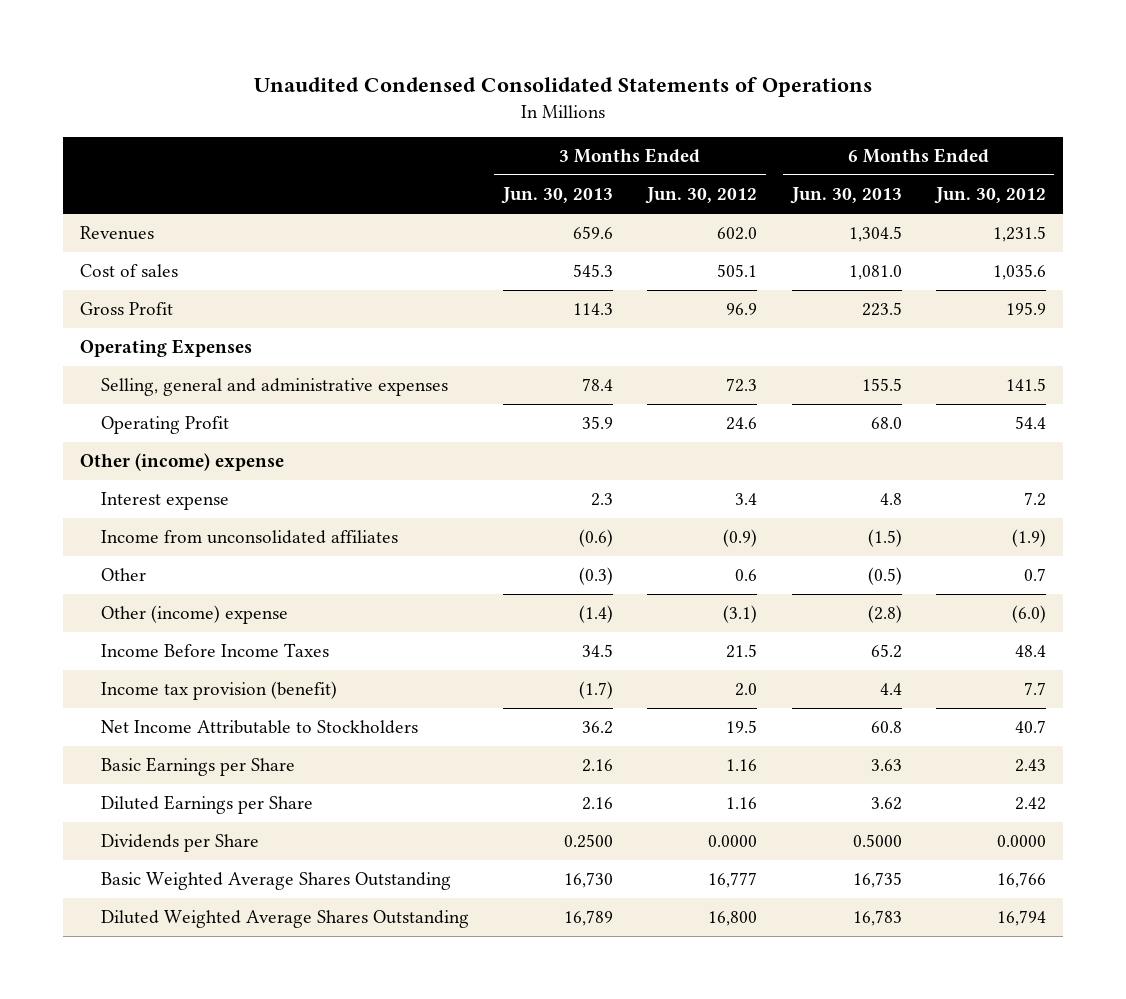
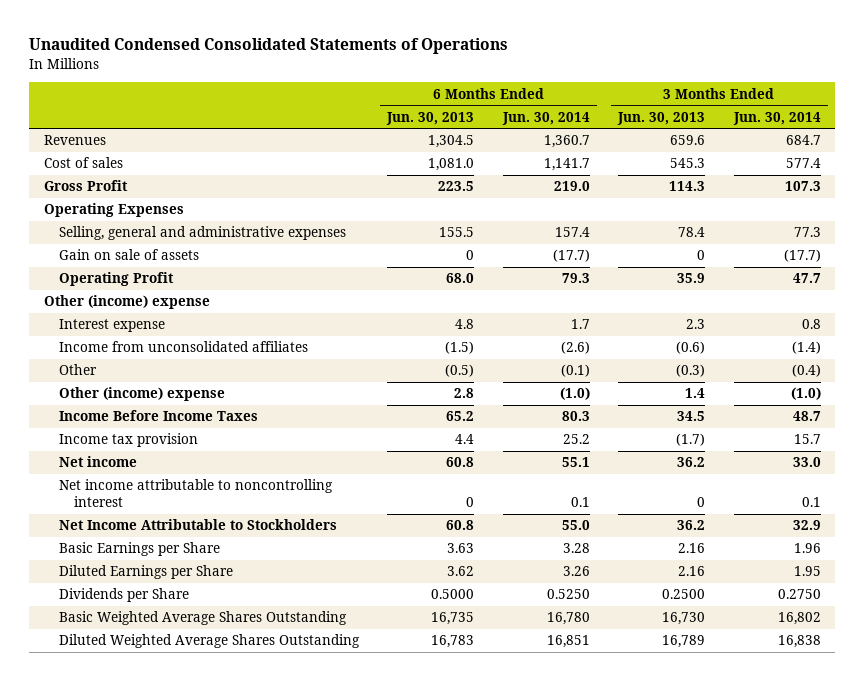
[645,187,758,205] Jun. 30, 2012 -> none
[933,187,1046,205] Jun. 30, 2012 -> none
none -> [501,111,590,125] Jun. 30, 2014
none -> [732,111,821,125] Jun. 30, 2014
none -> [58,249,199,261] Gain on sale of assets
[579,605,614,624] (1.4) -> [685,388,706,399] 1.4
[867,605,902,624] (2.8) -> [454,388,475,399] 2.8
[100,681,337,701] Income tax provision (benefit) -> [58,433,198,448] Income tax provision
none -> [58,456,137,468] Net income
none -> [58,479,333,508] Net income attributable to noncontrolling interest

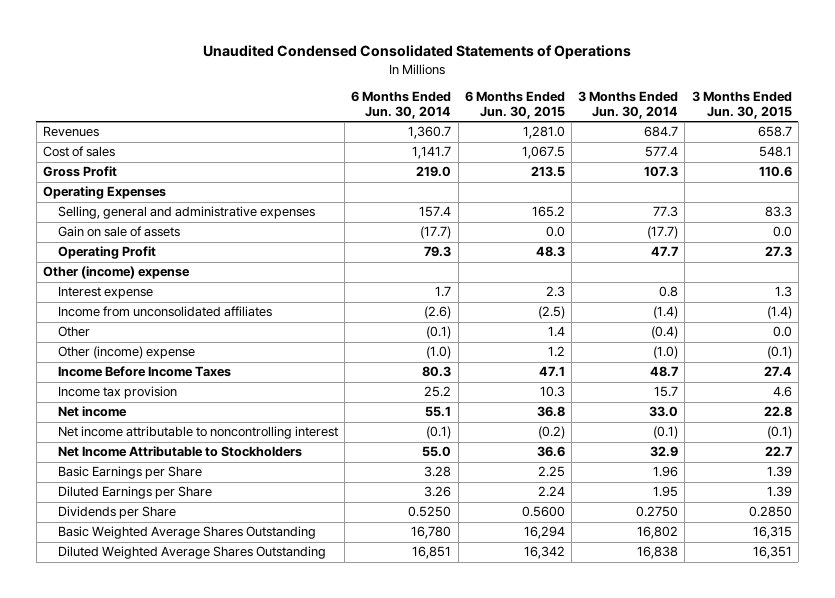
[386,111,475,125] Jun. 30, 2013 -> none
[617,111,706,125] Jun. 30, 2013 -> none
none -> [464,90,565,119] 6 Months Ended Jun. 30, 2015
none -> [691,90,792,119] 3 Months Ended Jun. 30, 2015
[570,497,590,508] 0.1 -> [426,426,452,440] (0.1)
[801,497,821,508] 0.1 -> [653,426,679,440] (0.1)

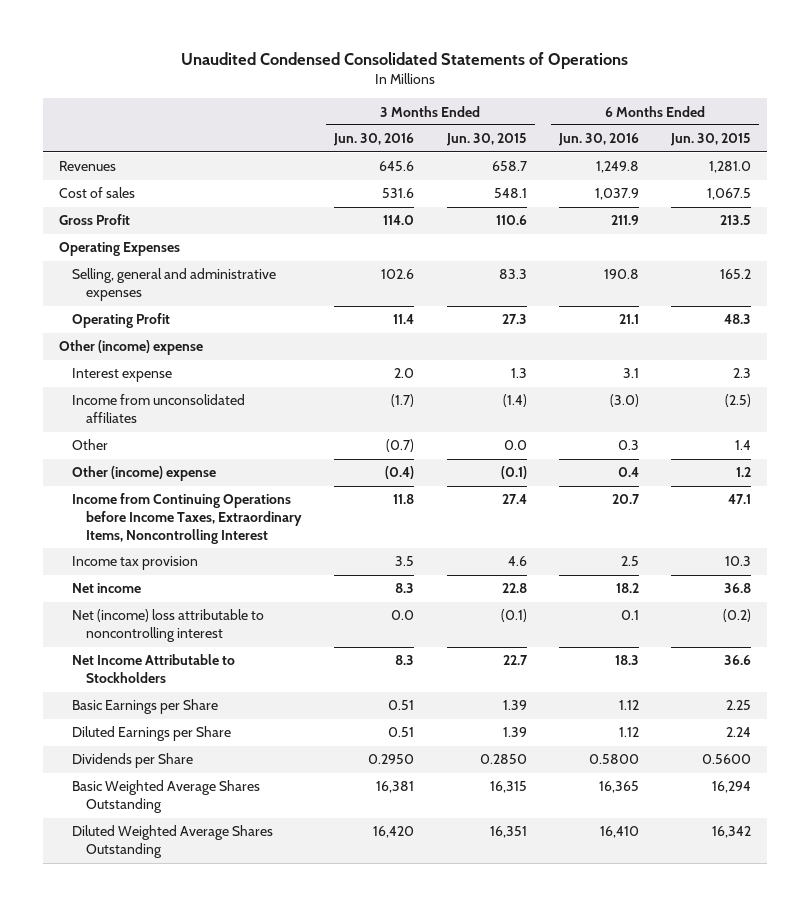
[351,90,452,119] 6 Months Ended Jun. 30, 2014 -> none
[578,90,679,119] 3 Months Ended Jun. 30, 2014 -> none
none -> [333,133,415,147] Jun. 30, 2016
none -> [557,133,639,147] Jun. 30, 2016
[57,226,180,238] Gain on sale of assets -> none
[57,366,231,378] Income Before Income Taxes -> [72,493,303,544] Income from Continuing Operations before Income Taxes, Extraordinary Items, Noncontrolling Interest
[57,426,338,440] Net income attributable to noncontrolling interest -> [72,609,265,643] Net (income) loss attributable to noncontrolling interest

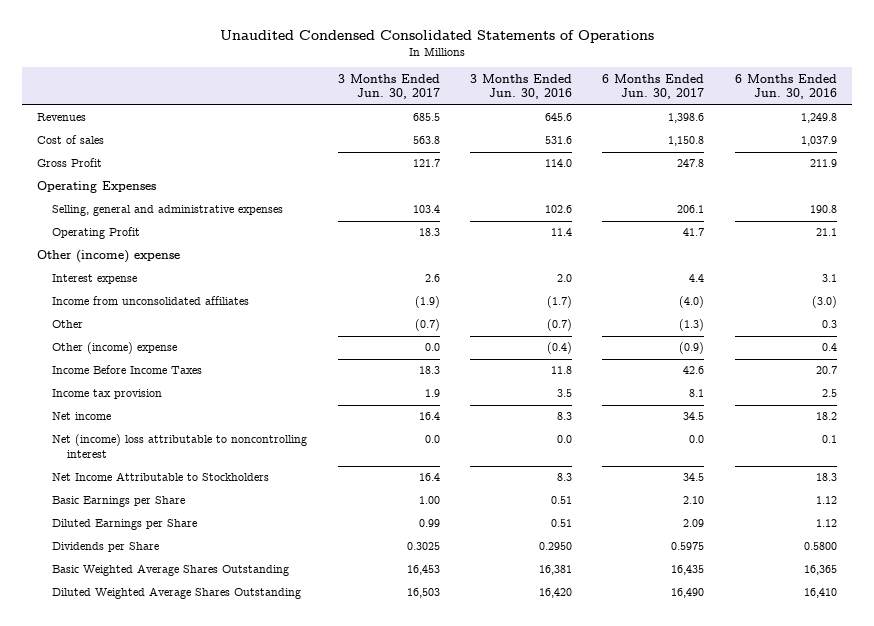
[445,133,527,147] Jun. 30, 2015 -> none
[670,133,752,147] Jun. 30, 2015 -> none
none -> [337,73,440,100] 3 Months Ended Jun. 30, 2017
none -> [602,73,705,100] 6 Months Ended Jun. 30, 2017
[72,493,303,544] Income from Continuing Operations before Income Taxes, Extraordinary Items, Noncontrolling Interest -> [52,365,203,375] Income Before Income Taxes

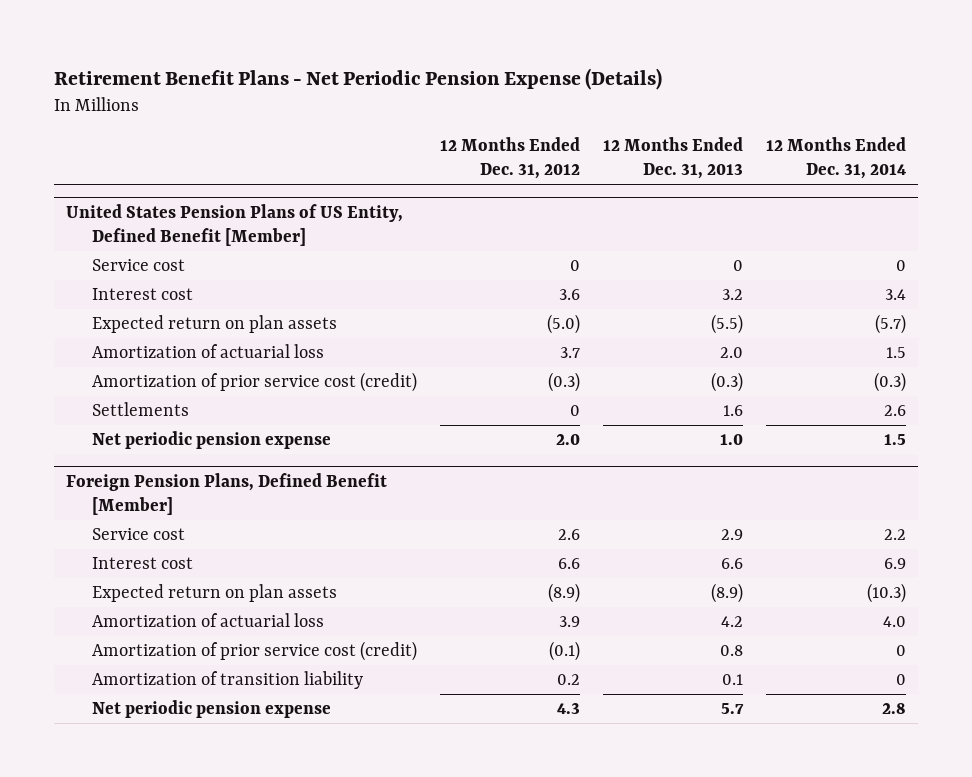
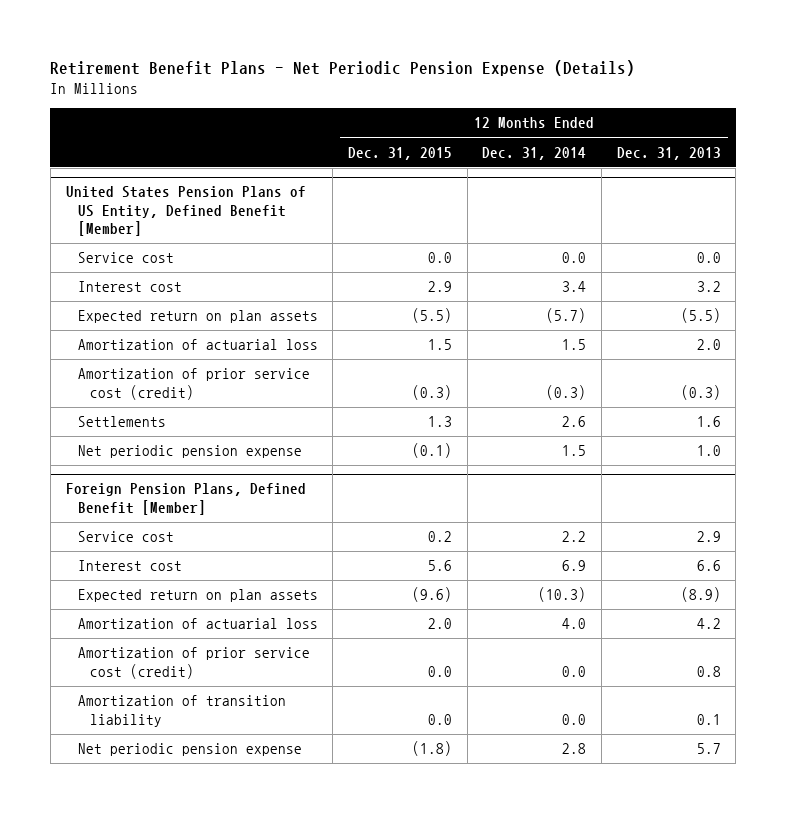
[440,136,581,180] 12 Months Ended Dec. 31, 2012 -> none
none -> [347,146,452,160] Dec. 31, 2015
[733,260,744,272] 0 -> [696,252,721,264] 0.0
[896,260,907,272] 0 -> [562,252,587,264] 0.0
[896,645,907,657] 0 -> [562,665,587,677] 0.0
[896,674,907,686] 0 -> [562,713,587,725] 0.0

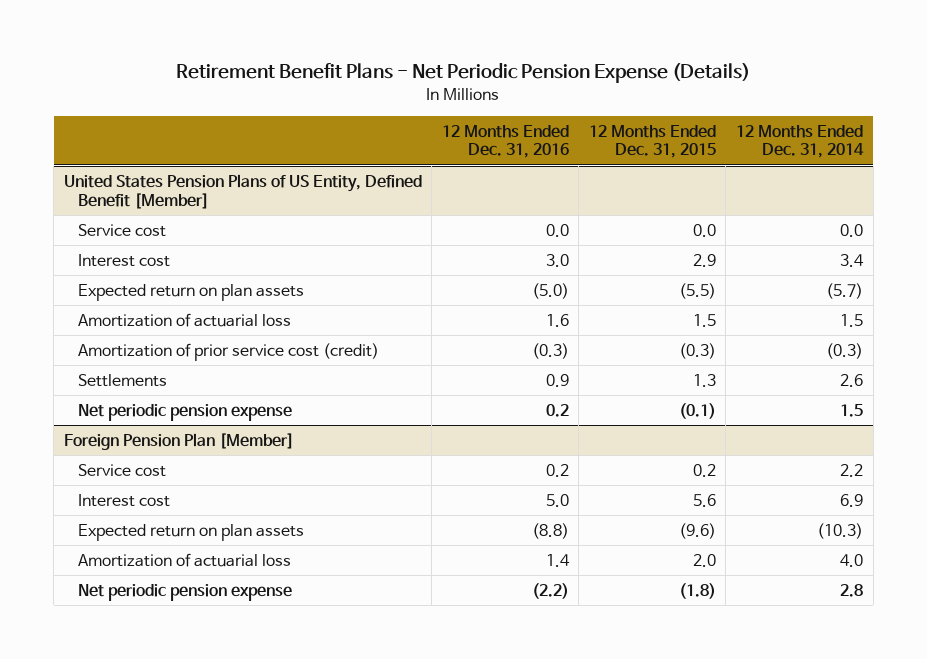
[616,146,721,160] Dec. 31, 2013 -> none
none -> [441,124,569,159] 12 Months Ended Dec. 31, 2016
[65,483,306,515] Foreign Pension Plans, Defined Benefit [Member] -> [63,432,294,450] Foreign Pension Plan [Member]
[77,647,310,679] Amortization of prior service cost (credit) -> none
[77,695,286,727] Amortization of transition liability -> none

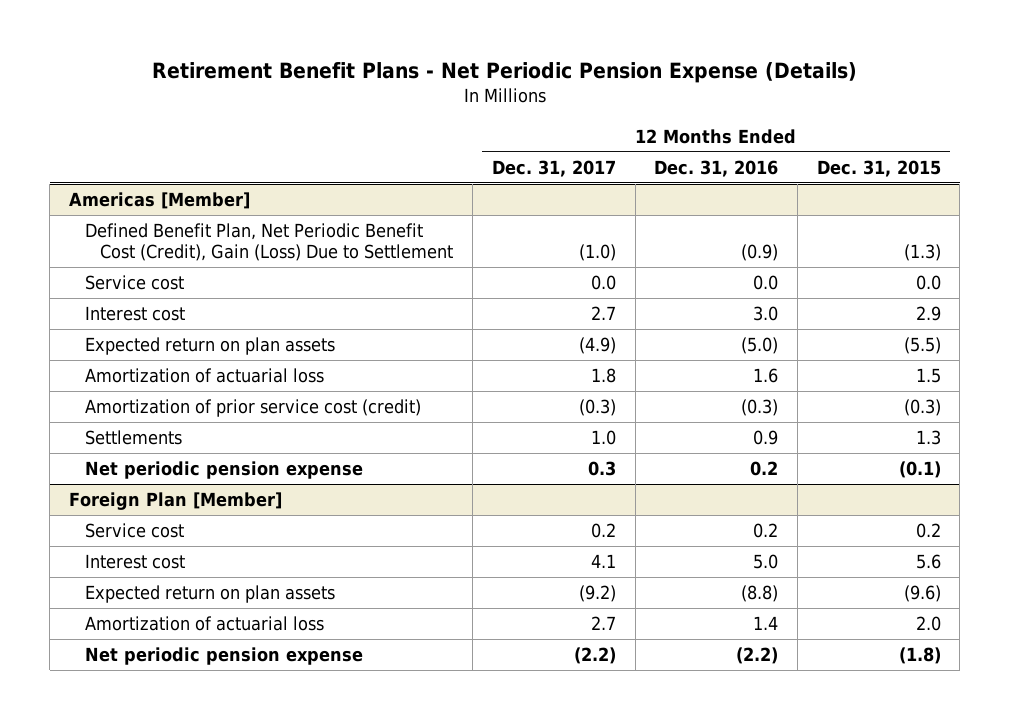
[736,124,865,159] 12 Months Ended Dec. 31, 2014 -> none
none -> [491,159,616,177] Dec. 31, 2017
[63,173,422,209] United States Pension Plans of US Entity, Defined Benefit [Member] -> none
none -> [68,192,250,210] Americas [Member]
none -> [84,223,454,262] Defined Benefit Plan, Net Periodic Benefit Cost (Credit), Gain (Loss) Due to Settlement
[63,432,294,450] Foreign Pension Plan [Member] -> [68,492,282,511] Foreign Plan [Member]

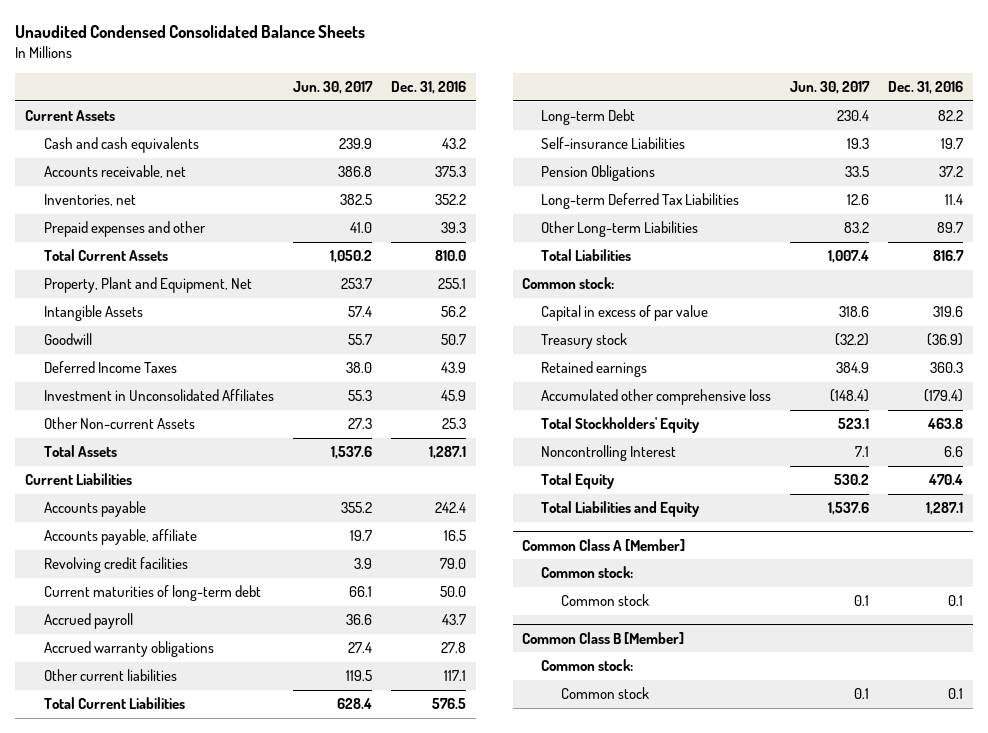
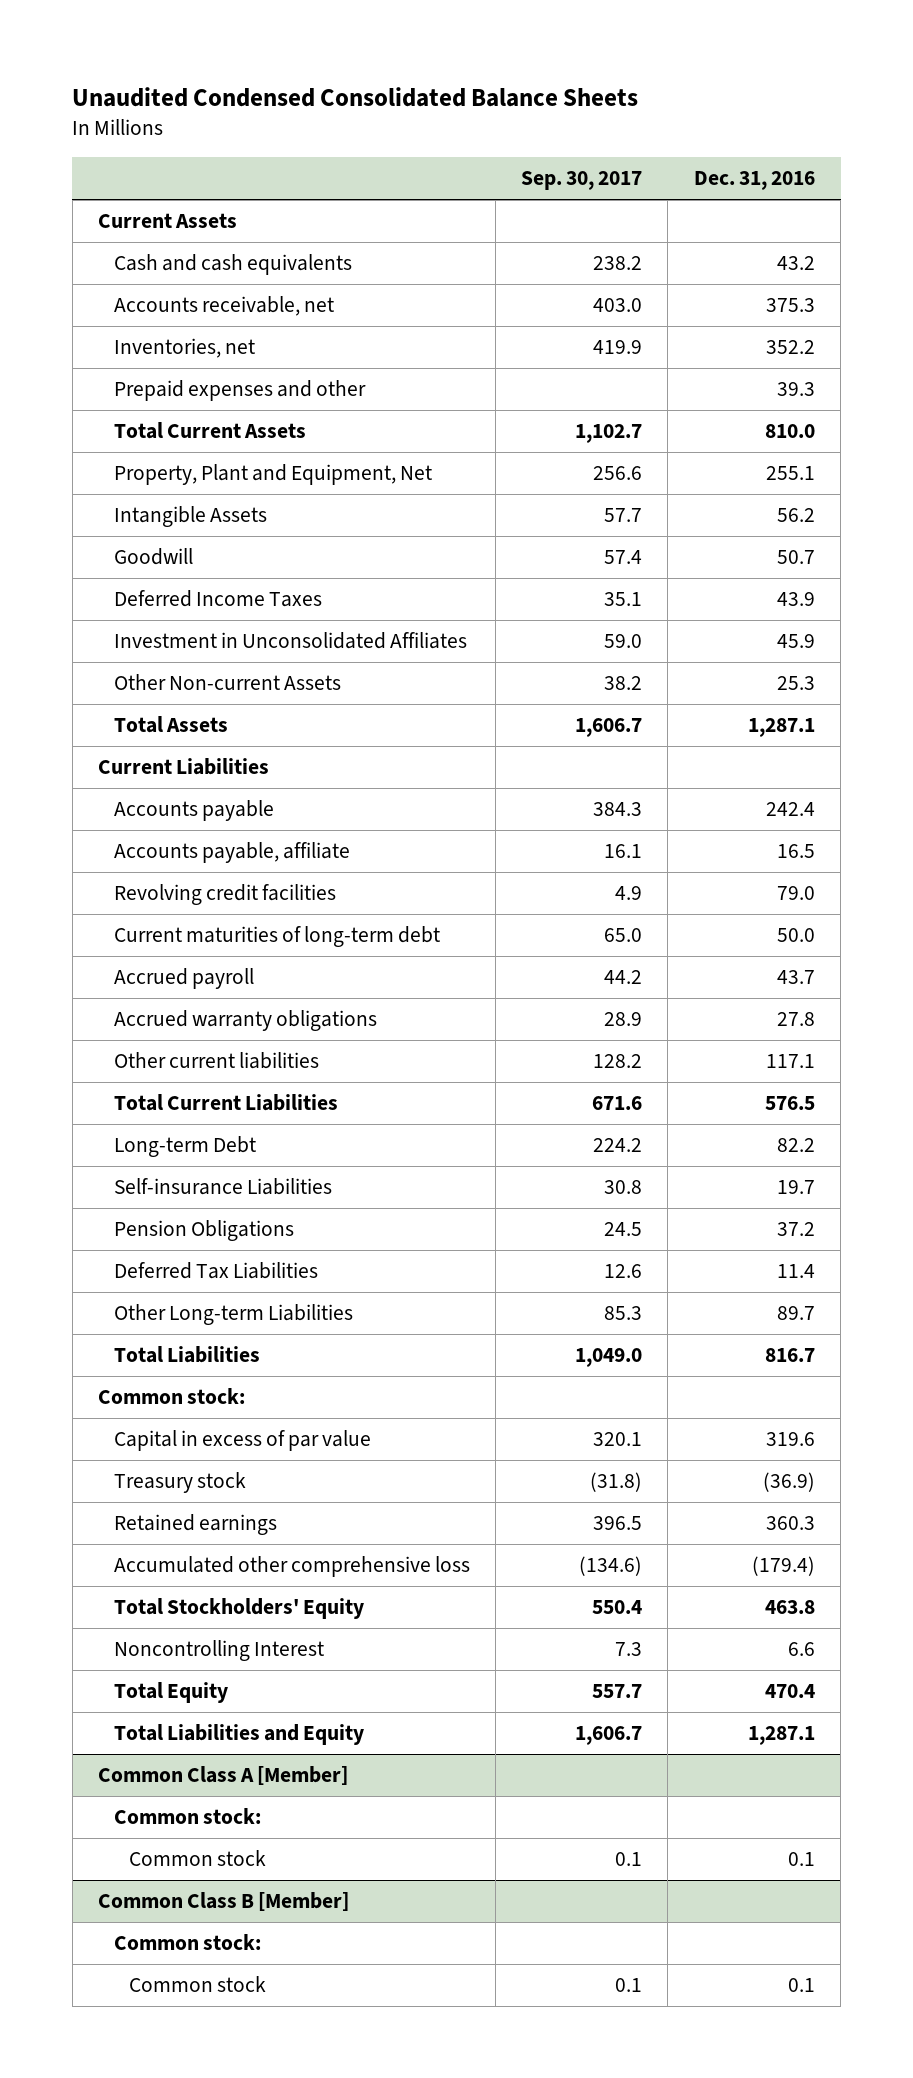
[293,81,374,95] Jun. 30, 2017 -> none
none -> [521,171,643,191] Sep. 30, 2017
[541,193,740,210] Long-term Deferred Tax Liabilities -> [113,1262,318,1280] Deferred Tax Liabilities

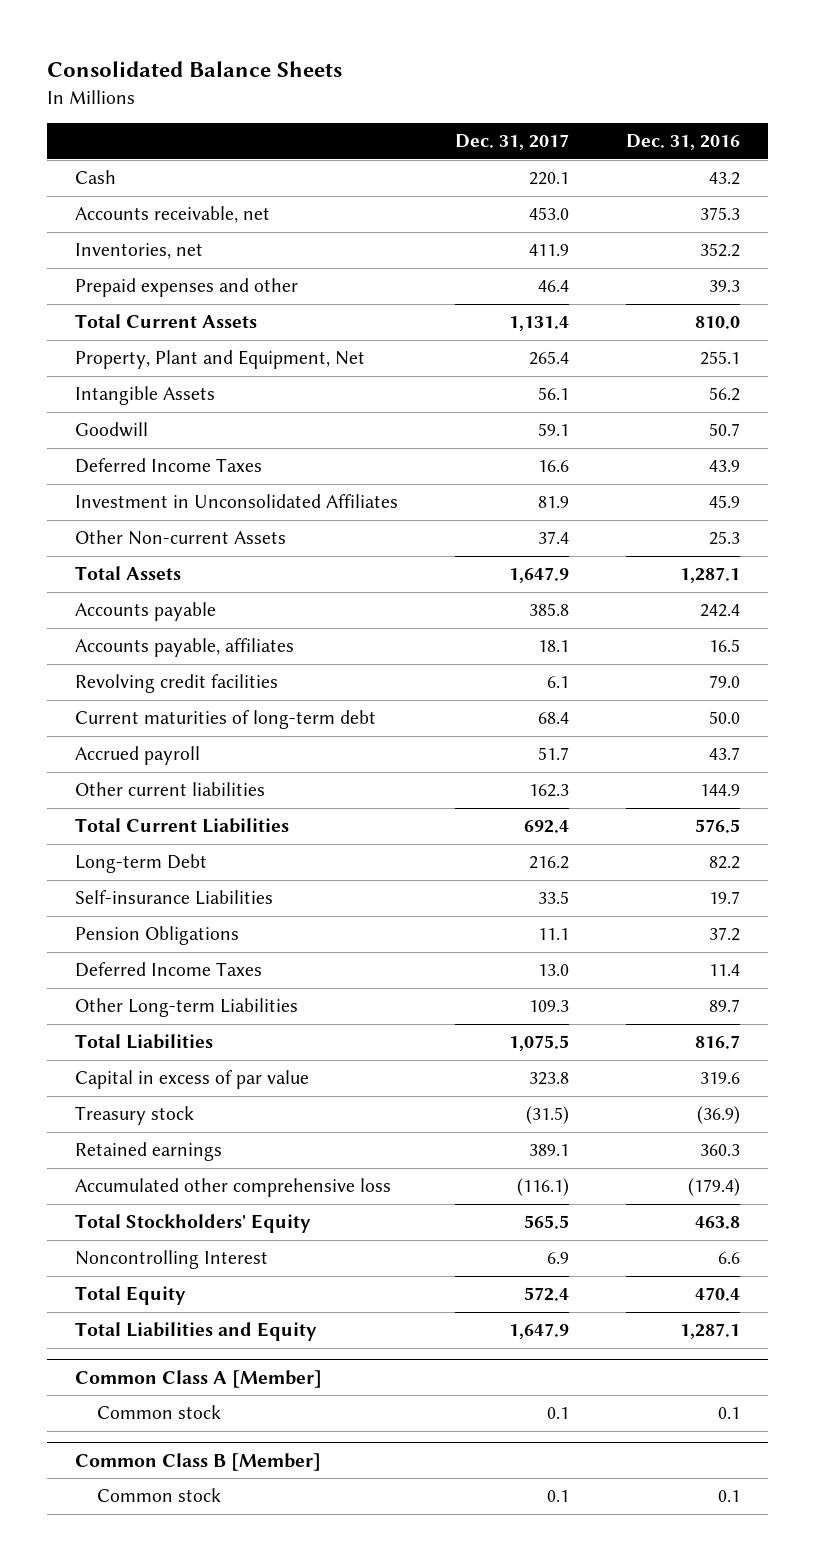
[72,87,639,108] Unaudited Condensed Consolidated Balance Sheets -> [47,61,343,78] Consolidated Balance Sheets
[521,171,643,191] Sep. 30, 2017 -> none
none -> [455,134,570,151] Dec. 31, 2017
[98,213,238,229] Current Assets -> none
[113,254,352,276] Cash and cash equivalents -> [75,170,117,185] Cash
[98,758,270,776] Current Liabilities -> none
[113,842,350,864] Accounts payable, affiliate -> [75,638,295,658] Accounts payable, affiliates
[113,1010,377,1032] Accrued warranty obligations -> none
[765,1054,815,1069] 117.1 -> [700,784,741,797] 144.9
[113,1262,318,1280] Deferred Tax Liabilities -> [75,962,263,978] Deferred Income Taxes
[98,1388,246,1405] Common stock: -> none
[113,1808,261,1825] Common stock: -> none
[113,1934,261,1951] Common stock: -> none

